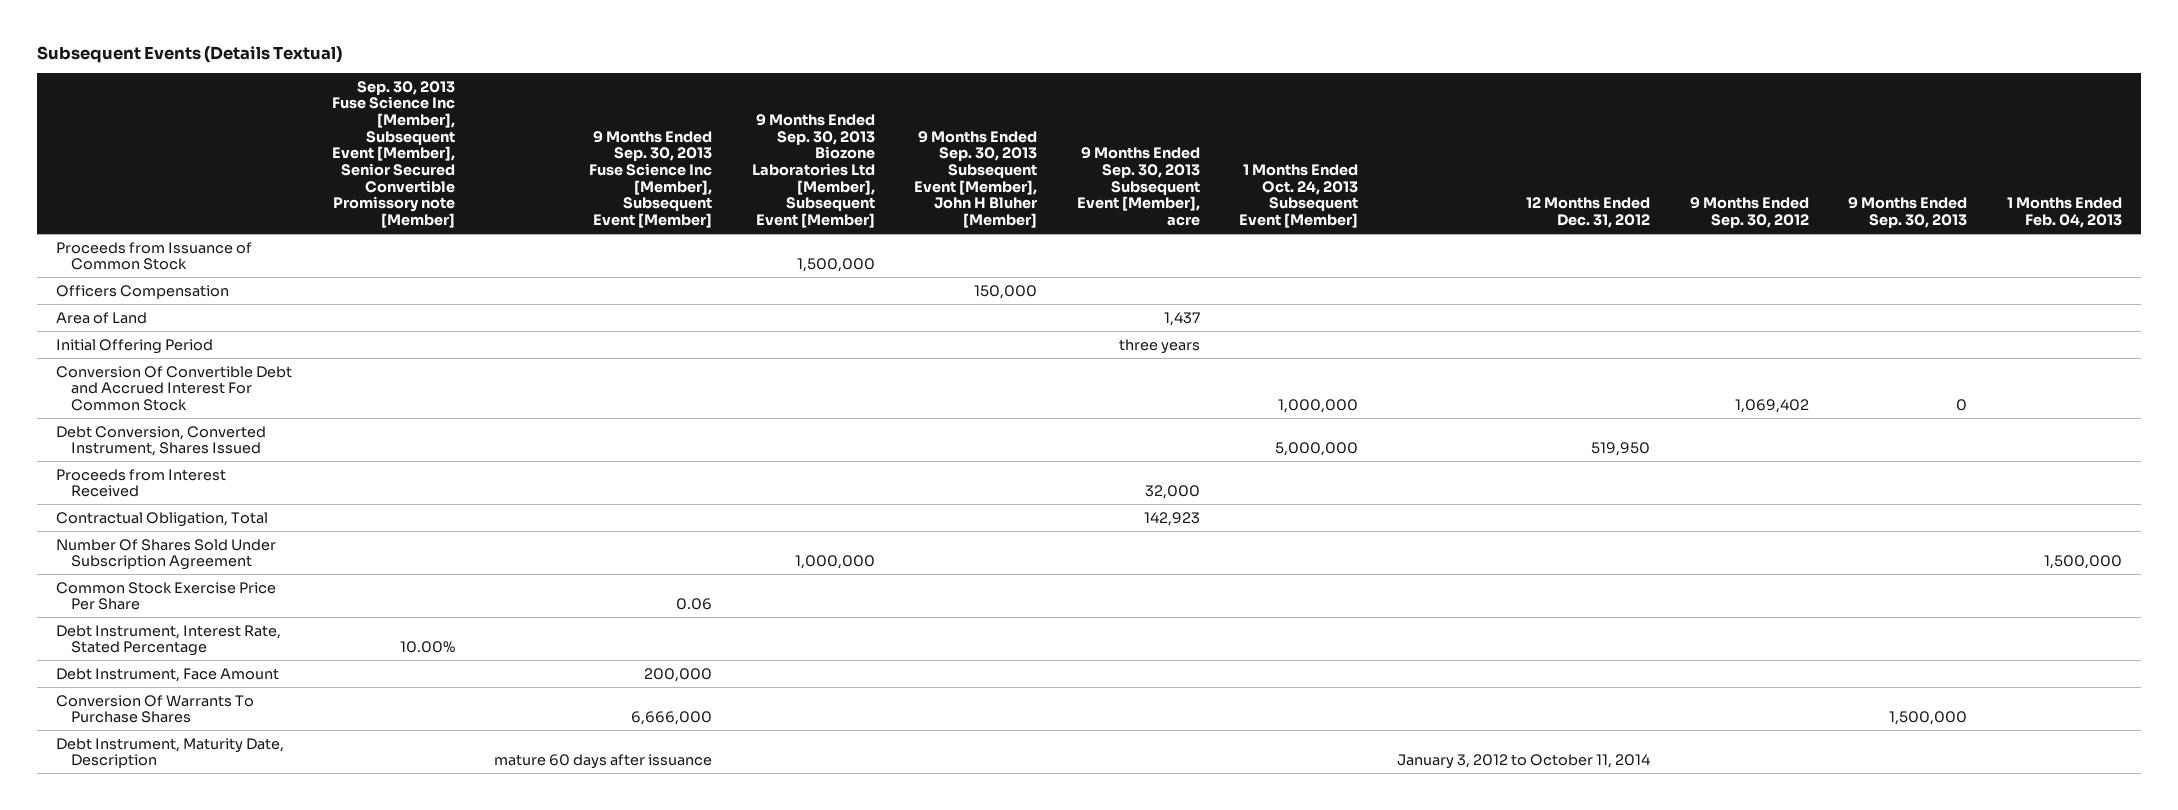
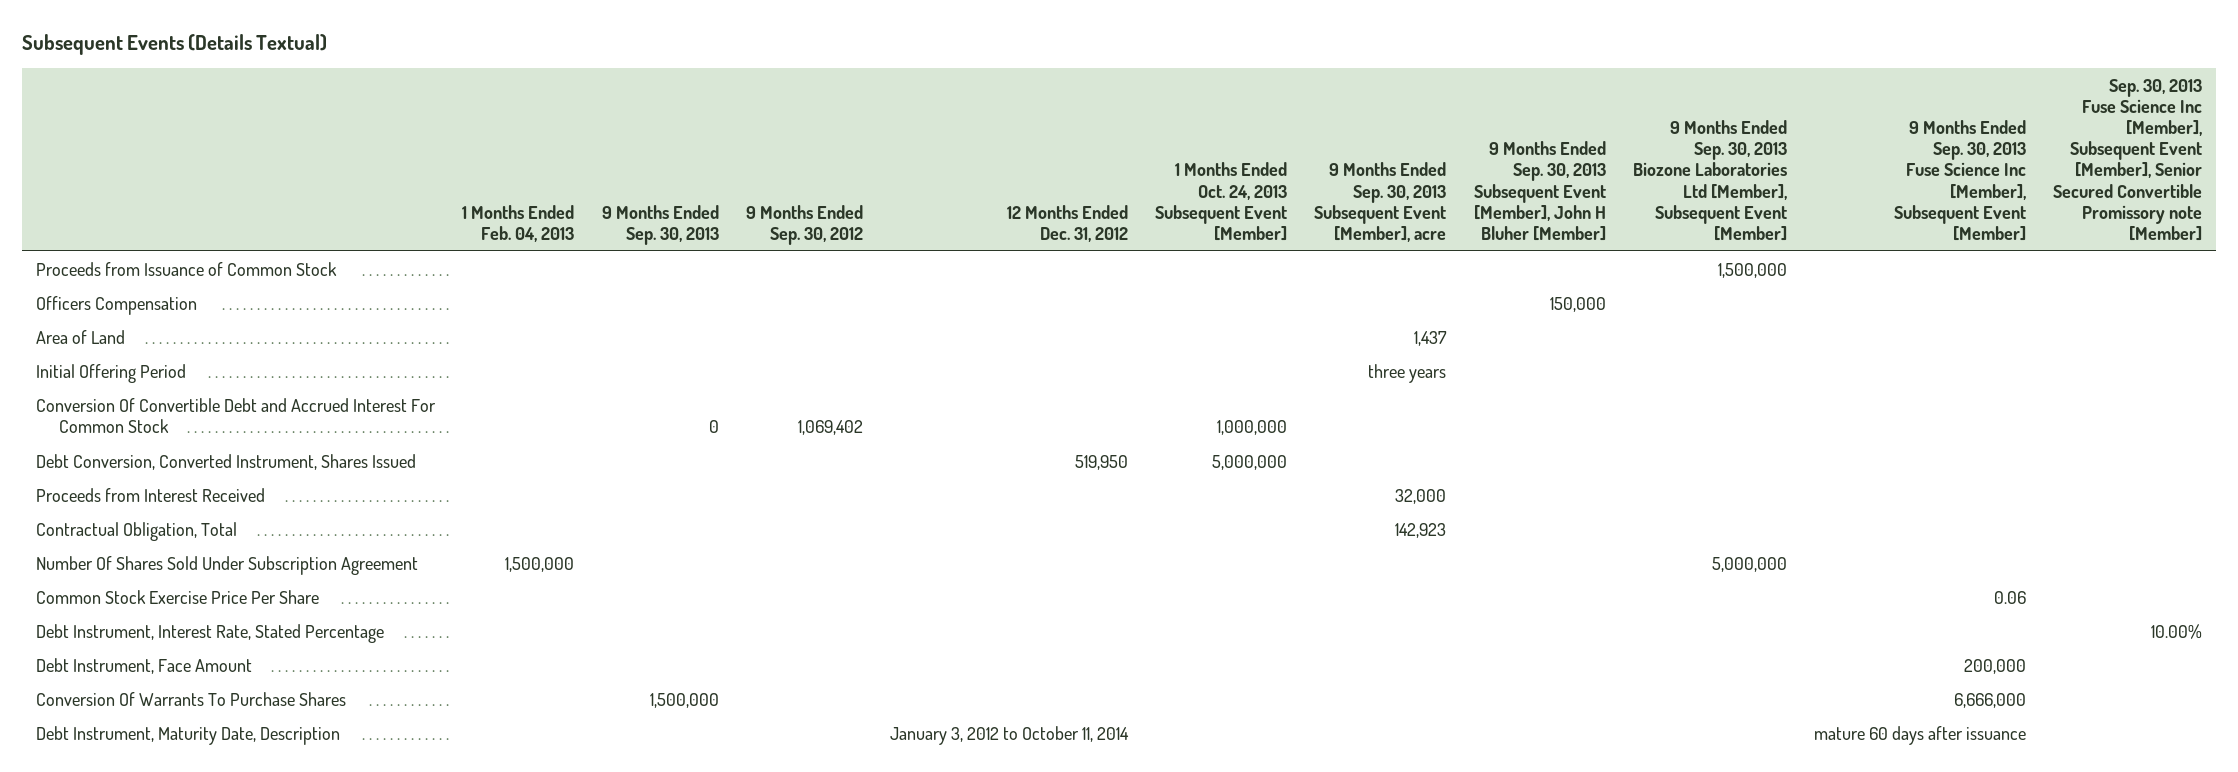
[794,555,875,570] 1,000,000 -> [1711,556,1787,572] 5,000,000

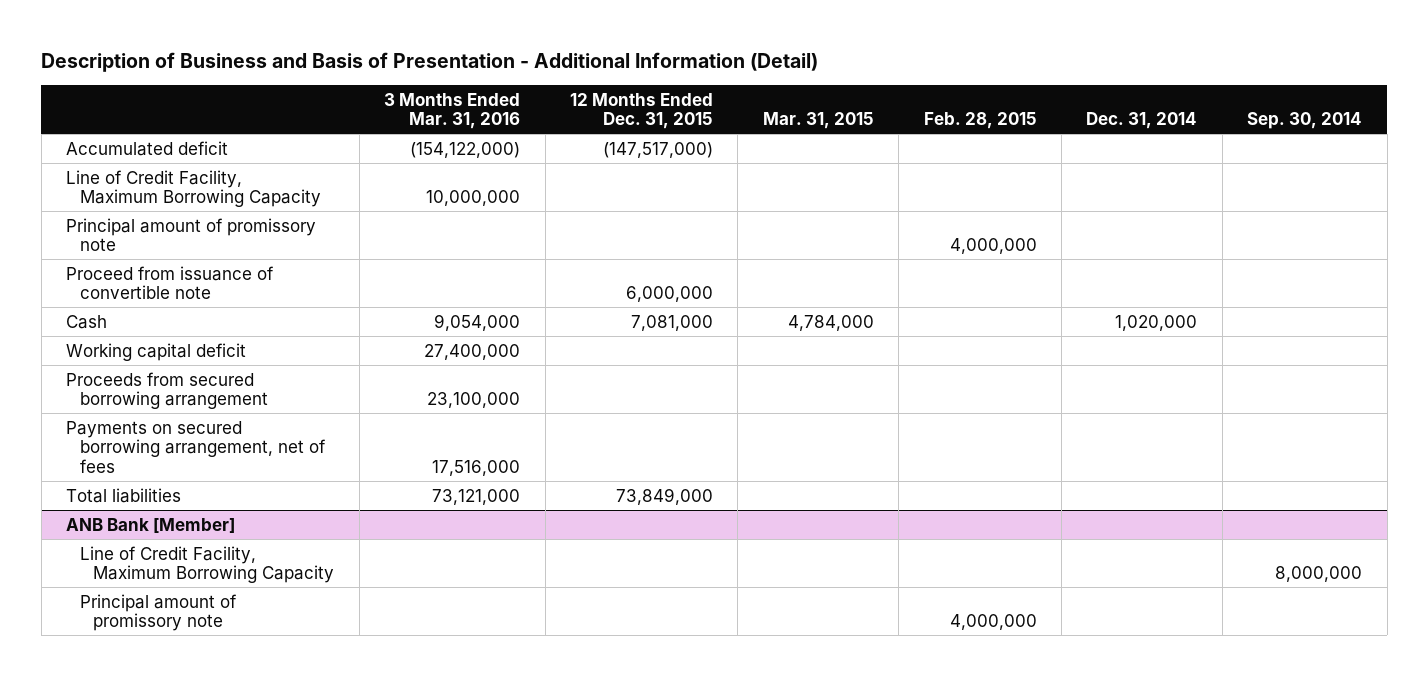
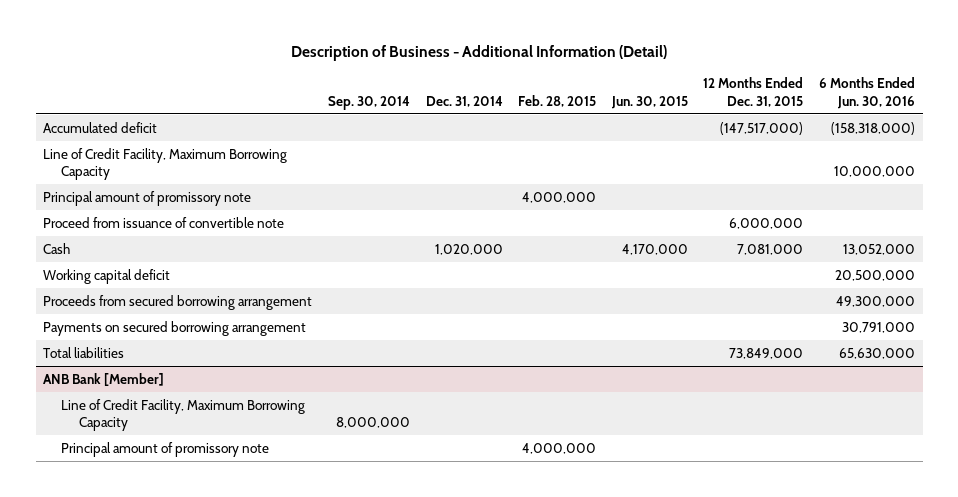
[41,51,819,72] Description of Business and Basis of Presentation - Additional Information (Detail) -> [291,44,668,61] Description of Business - Additional Information (Detail)
[384,92,521,130] 3 Months Ended Mar. 31, 2016 -> none
[762,112,874,130] Mar. 31, 2015 -> none
none -> [610,95,688,109] Jun. 30, 2015
none -> [819,77,916,109] 6 Months Ended Jun. 30, 2016
[66,420,326,474] Payments on secured borrowing arrangement, net of fees -> [43,320,307,336] Payments on secured borrowing arrangement

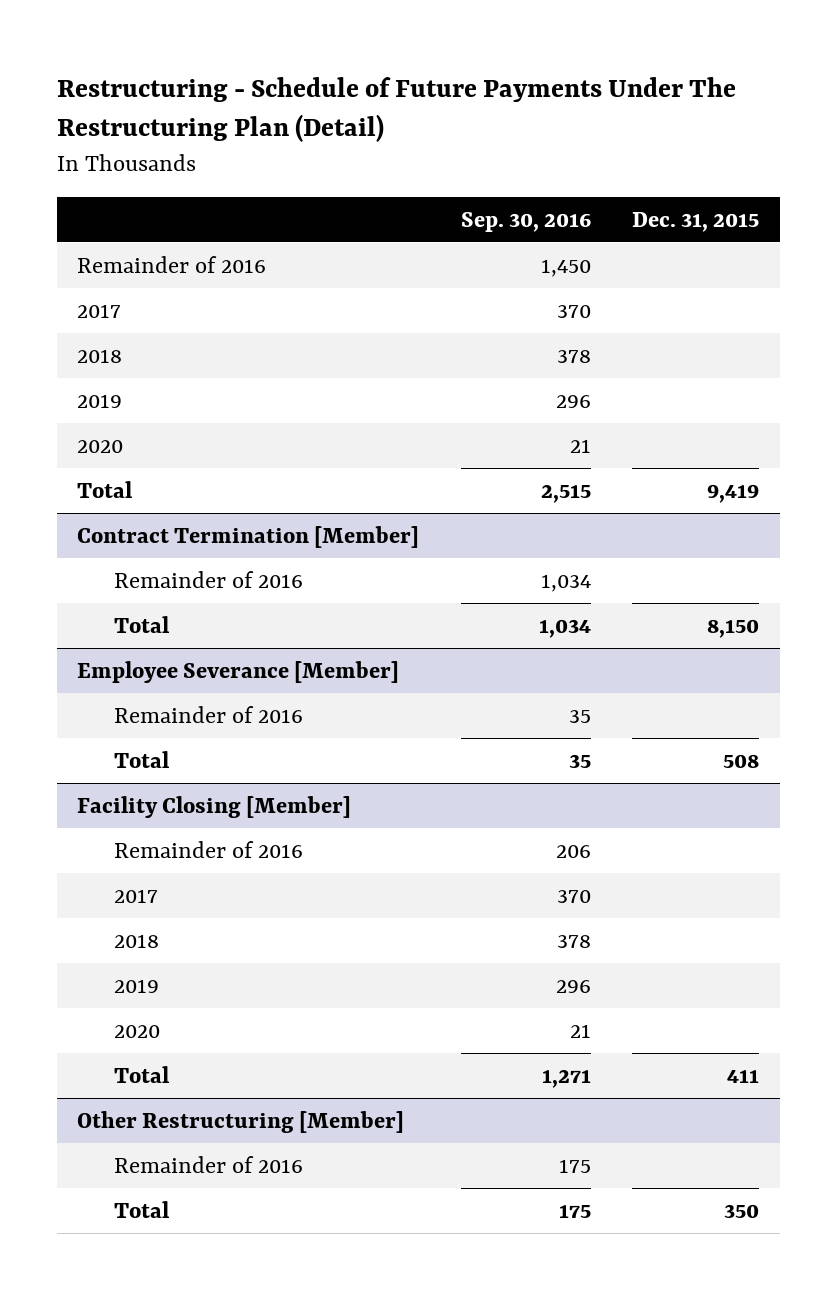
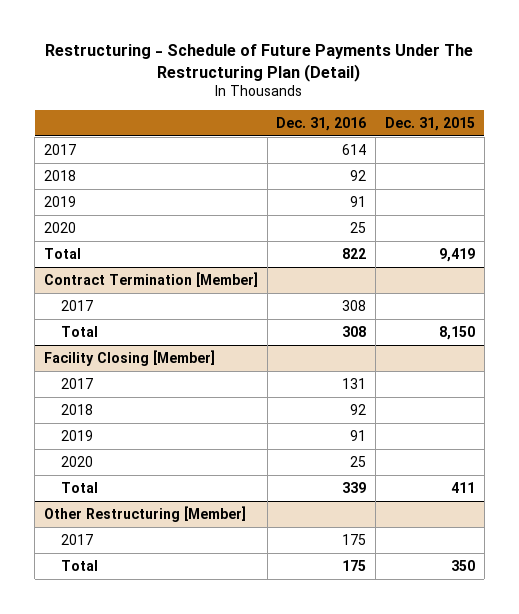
[460,211,591,232] Sep. 30, 2016 -> none
none -> [276,116,367,131] Dec. 31, 2016
[77,255,267,273] Remainder of 2016 -> none
[114,570,304,588] Remainder of 2016 -> none
none -> [60,299,93,311] 2017
[77,660,400,683] Employee Severance [Member] -> none
[114,705,304,723] Remainder of 2016 -> none
[114,750,170,768] Total -> none
[114,840,304,858] Remainder of 2016 -> none
[114,1155,304,1173] Remainder of 2016 -> none
none -> [60,533,93,545] 2017

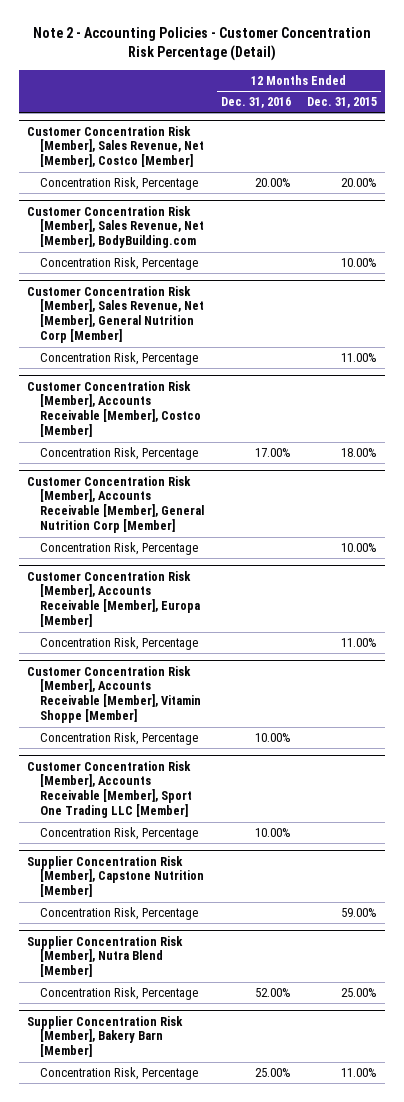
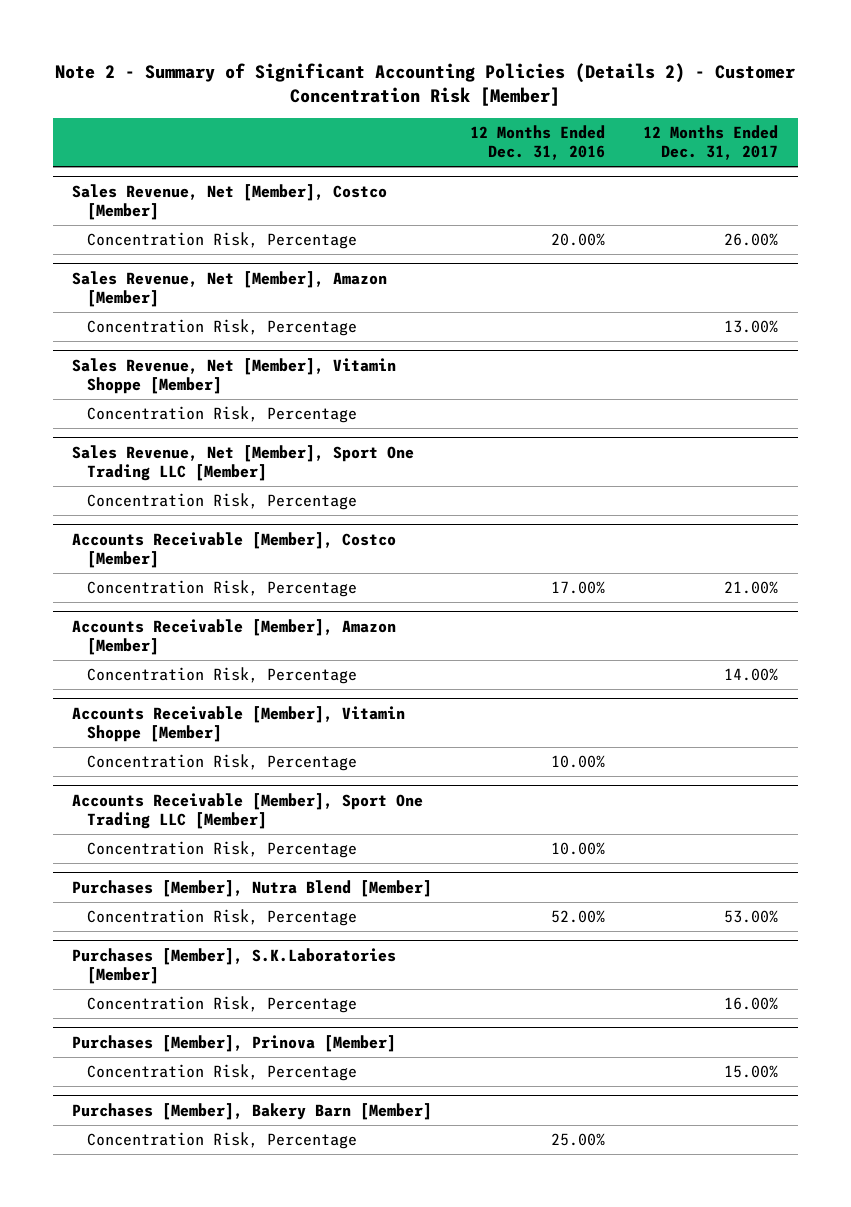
[32,27,371,62] Note 2 - Accounting Policies - Customer Concentration Risk Percentage (Detail) -> [55,62,796,107] Note 2 - Summary of Significant Accounting Policies (Details 2) - Customer Concentration Risk [Member]
[306,97,377,109] Dec. 31, 2015 -> none
none -> [643,125,779,161] 12 Months Ended Dec. 31, 2017
[27,125,205,168] Customer Concentration Risk [Member], Sales Revenue, Net [Member], Costco [Member] -> [72,183,388,220] Sales Revenue, Net [Member], Costco [Member]
[27,205,205,249] Customer Concentration Risk [Member], Sales Revenue, Net [Member], BodyBuilding.com -> none
[40,257,199,271] Concentration Risk, Percentage -> none
[27,285,205,344] Customer Concentration Risk [Member], Sales Revenue, Net [Member], General Nutrition Corp [Member] -> none
[40,352,199,366] Concentration Risk, Percentage -> none
none -> [72,270,388,307] Sales Revenue, Net [Member], Amazon [Member]
none -> [87,319,358,337] Concentration Risk, Percentage
none -> [72,357,397,394] Sales Revenue, Net [Member], Vitamin Shoppe [Member]
none -> [87,406,358,424] Concentration Risk, Percentage
none -> [72,444,415,481] Sales Revenue, Net [Member], Sport One Trading LLC [Member]
none -> [87,493,358,511] Concentration Risk, Percentage
[27,380,202,438] Customer Concentration Risk [Member], Accounts Receivable [Member], Costco [Member] -> [72,531,397,568] Accounts Receivable [Member], Costco [Member]
[27,475,205,534] Customer Concentration Risk [Member], Accounts Receivable [Member], General Nutrition Corp [Member] -> none
[40,542,199,556] Concentration Risk, Percentage -> none
[27,570,201,628] Customer Concentration Risk [Member], Accounts Receivable [Member], Europa [Member] -> none
[40,637,199,651] Concentration Risk, Percentage -> none
none -> [72,618,397,655] Accounts Receivable [Member], Amazon [Member]
none -> [87,667,358,685] Concentration Risk, Percentage
[27,665,202,724] Customer Concentration Risk [Member], Accounts Receivable [Member], Vitamin Shoppe [Member] -> [72,705,406,742] Accounts Receivable [Member], Vitamin Shoppe [Member]
[27,760,193,819] Customer Concentration Risk [Member], Accounts Receivable [Member], Sport One Trading LLC [Member] -> [72,792,424,829] Accounts Receivable [Member], Sport One Trading LLC [Member]
[27,855,205,898] Supplier Concentration Risk [Member], Capstone Nutrition [Member] -> none
[40,907,199,921] Concentration Risk, Percentage -> none
[27,935,184,978] Supplier Concentration Risk [Member], Nutra Blend [Member] -> [72,879,433,897] Purchases [Member], Nutra Blend [Member]
none -> [72,947,397,984] Purchases [Member], S.K.Laboratories [Member]
none -> [87,996,358,1014] Concentration Risk, Percentage
none -> [72,1034,397,1052] Purchases [Member], Prinova [Member]
none -> [87,1064,358,1082] Concentration Risk, Percentage
[27,1015,184,1058] Supplier Concentration Risk [Member], Bakery Barn [Member] -> [72,1102,433,1120] Purchases [Member], Bakery Barn [Member]

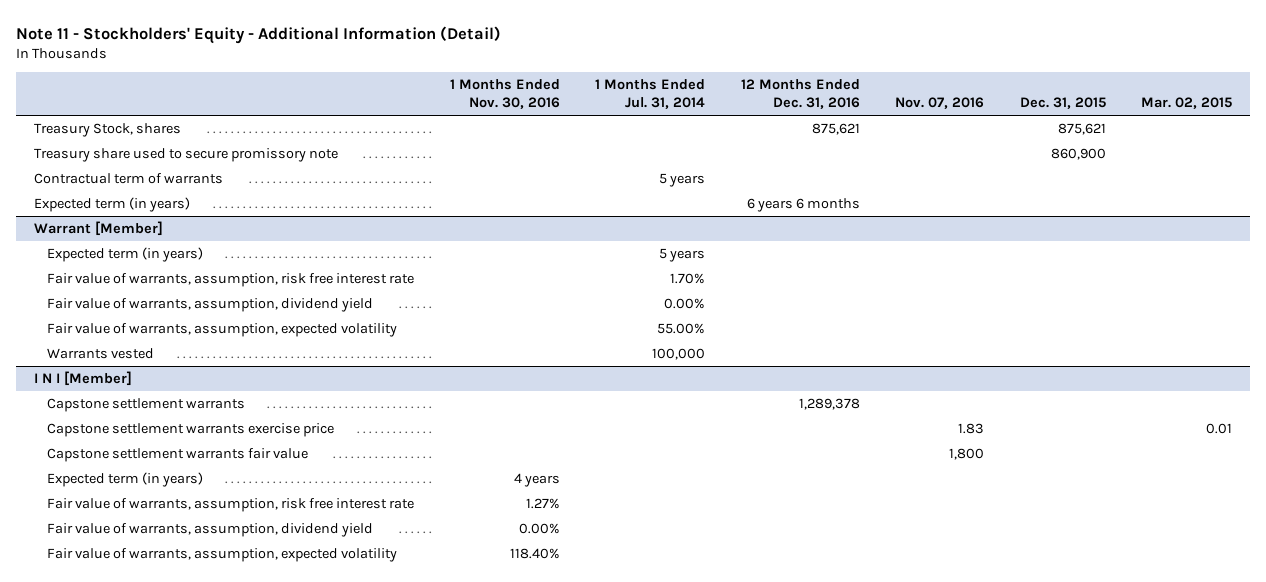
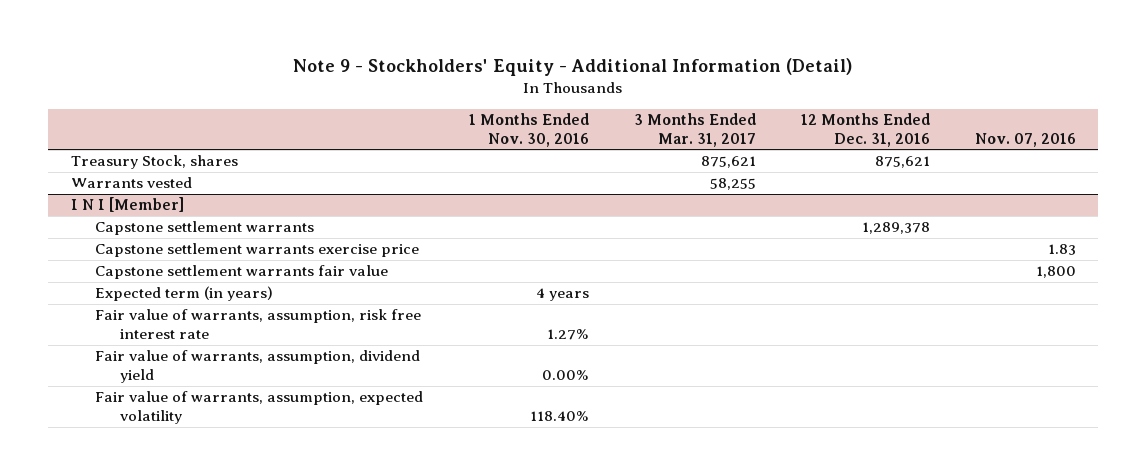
[16,25,502,44] Note 11 - Stockholders' Equity - Additional Information (Detail) -> [293,58,853,77] Note 9 - Stockholders' Equity - Additional Information (Detail)
[595,79,706,110] 1 Months Ended Jul. 31, 2014 -> none
[1019,97,1106,110] Dec. 31, 2015 -> none
[1141,97,1233,110] Mar. 02, 2015 -> none
none -> [633,113,756,147] 3 Months Ended Mar. 31, 2017
[34,148,339,163] Treasury share used to secure promissory note -> none
[34,173,224,185] Contractual term of warrants -> none
[34,197,191,213] Expected term (in years) -> none
[34,221,164,237] Warrant [Member] -> none
[47,247,204,263] Expected term (in years) -> none
[47,273,415,288] Fair value of warrants, assumption, risk free interest rate -> none
[47,298,374,313] Fair value of warrants, assumption, dividend yield -> none
[47,323,398,338] Fair value of warrants, assumption, expected volatility -> none
[47,348,155,360] Warrants vested -> none
none -> [70,177,192,189] Warrants vested

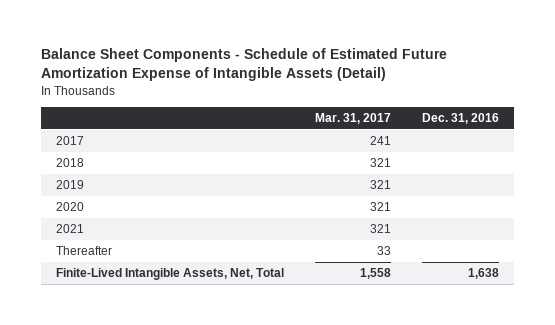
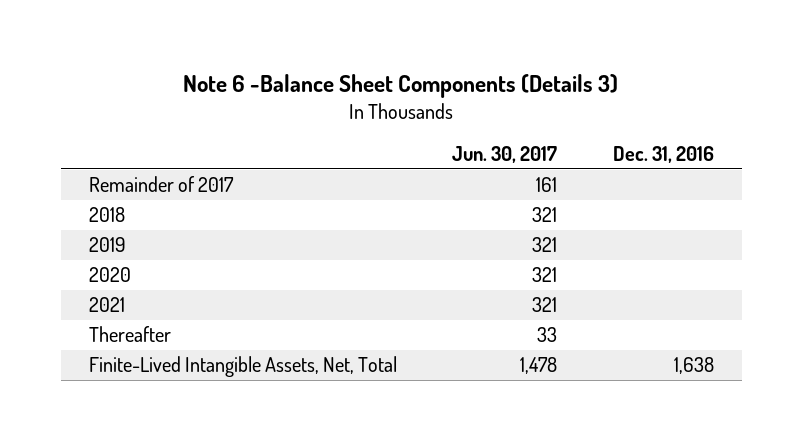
[40,48,447,82] Balance Sheet Components - Schedule of Estimated Future Amortization Expense of Intangible Assets (Detail) -> [183,74,619,99] Note 6 -Balance Sheet Components (Details 3)
[314,112,391,124] Mar. 31, 2017 -> none
none -> [452,145,558,163] Jun. 30, 2017
[56,136,85,146] 2017 -> [89,176,235,193] Remainder of 2017

